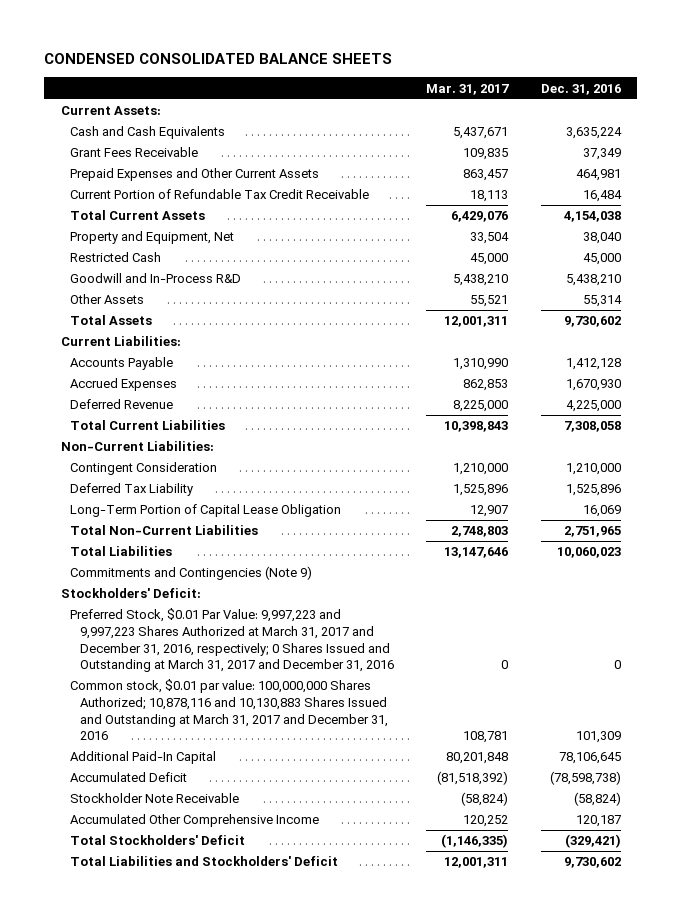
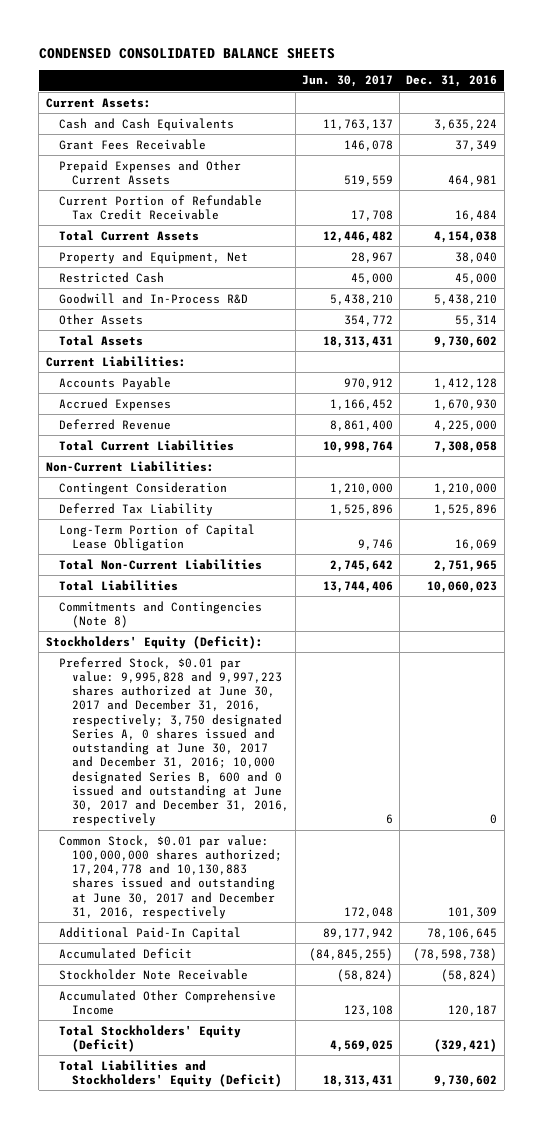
[426,83,510,95] Mar. 31, 2017 -> none
none -> [302,75,394,88] Jun. 30, 2017
[70,566,313,581] Commitments and Contingencies (Note 9) -> [58,600,262,628] Commitments and Contingencies (Note 8)
[60,588,201,599] Stockholders' Deficit: -> [45,635,263,649] Stockholders' Equity (Deficit):
[70,608,394,673] Preferred Stock, $0.01 Par Value: 9,997,223 and 9,997,223 Shares Authorized at March 31, 2017 and December 31, 2016, respectively; 0 Shares Issued and Outstanding at March 31, 2017 and December 31, 2016 -> [58,656,289,827] Preferred Stock, $0.01 par value: 9,995,828 and 9,997,223 shares authorized at June 30, 2017 and December 31, 2016, respectively; 3,750 designated Series A, 0 shares issued and outstanding at June 30, 2017 and December 31, 2016; 10,000 designated Series B, 600 and 0 issued and outstanding at June 30, 2017 and December 31, 2016, respectively
[70,679,388,741] Common stock, $0.01 par value: 100,000,000 Shares Authorized; 10,878,116 and 10,130,883 Shares Issued and Outstanding at March 31, 2017 and December 31, 2016 -> [58,834,282,919] Common Stock, $0.01 par value: 100,000,000 shares authorized; 17,204,778 and 10,130,883 shares issued and outstanding at June 30, 2017 and December 31, 2016, respectively
[70,835,246,846] Total Stockholders' Deficit -> [58,1024,241,1052] Total Stockholders' Equity (Deficit)
[70,856,339,867] Total Liabilities and Stockholders' Deficit -> [58,1059,282,1087] Total Liabilities and Stockholders' Equity (Deficit)

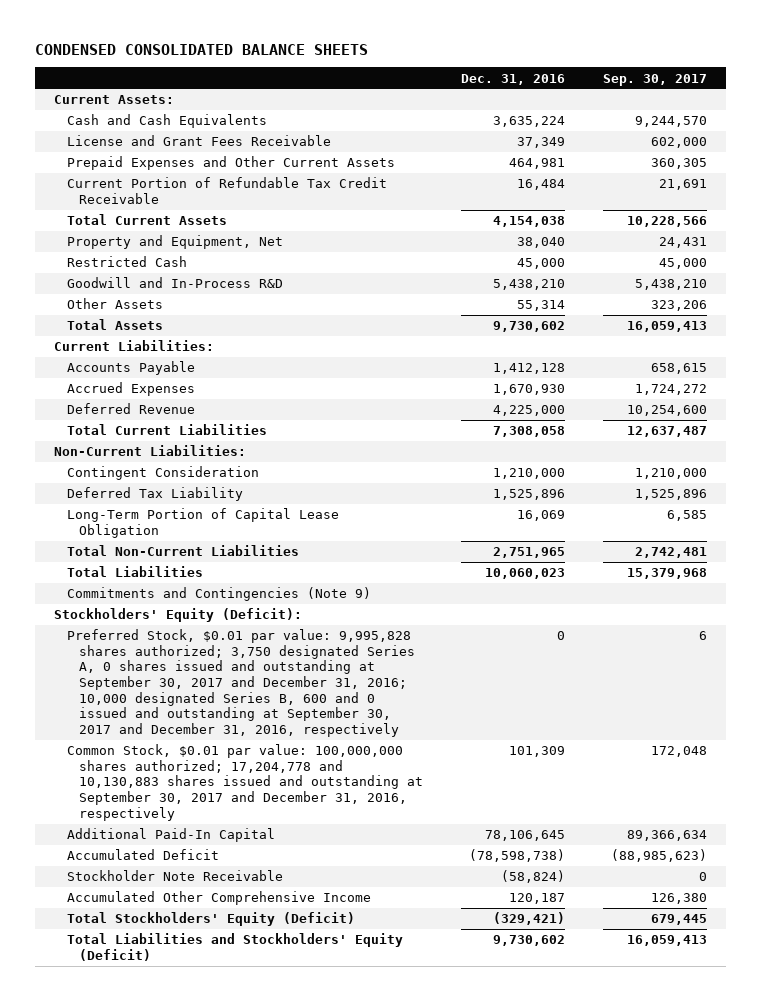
[302,75,394,88] Jun. 30, 2017 -> none
none -> [603,73,708,86] Sep. 30, 2017
[58,138,206,150] Grant Fees Receivable -> [66,135,331,147] License and Grant Fees Receivable
[58,600,262,628] Commitments and Contingencies (Note 8) -> [66,587,371,602] Commitments and Contingencies (Note 9)
[58,656,289,827] Preferred Stock, $0.01 par value: 9,995,828 and 9,997,223 shares authorized at June 30, 2017 and December 31, 2016, respectively; 3,750 designated Series A, 0 shares issued and outstanding at June 30, 2017 and December 31, 2016; 10,000 designated Series B, 600 and 0 issued and outstanding at June 30, 2017 and December 31, 2016, respectively -> [66,629,416,738] Preferred Stock, $0.01 par value: 9,995,828 shares authorized; 3,750 designated Series A, 0 shares issued and outstanding at September 30, 2017 and December 31, 2016; 10,000 designated Series B, 600 and 0 issued and outstanding at September 30, 2017 and December 31, 2016, respectively
[58,834,282,919] Common Stock, $0.01 par value: 100,000,000 shares authorized; 17,204,778 and 10,130,883 shares issued and outstanding at June 30, 2017 and December 31, 2016, respectively -> [66,744,424,821] Common Stock, $0.01 par value: 100,000,000 shares authorized; 17,204,778 and 10,130,883 shares issued and outstanding at September 30, 2017 and December 31, 2016, respectively

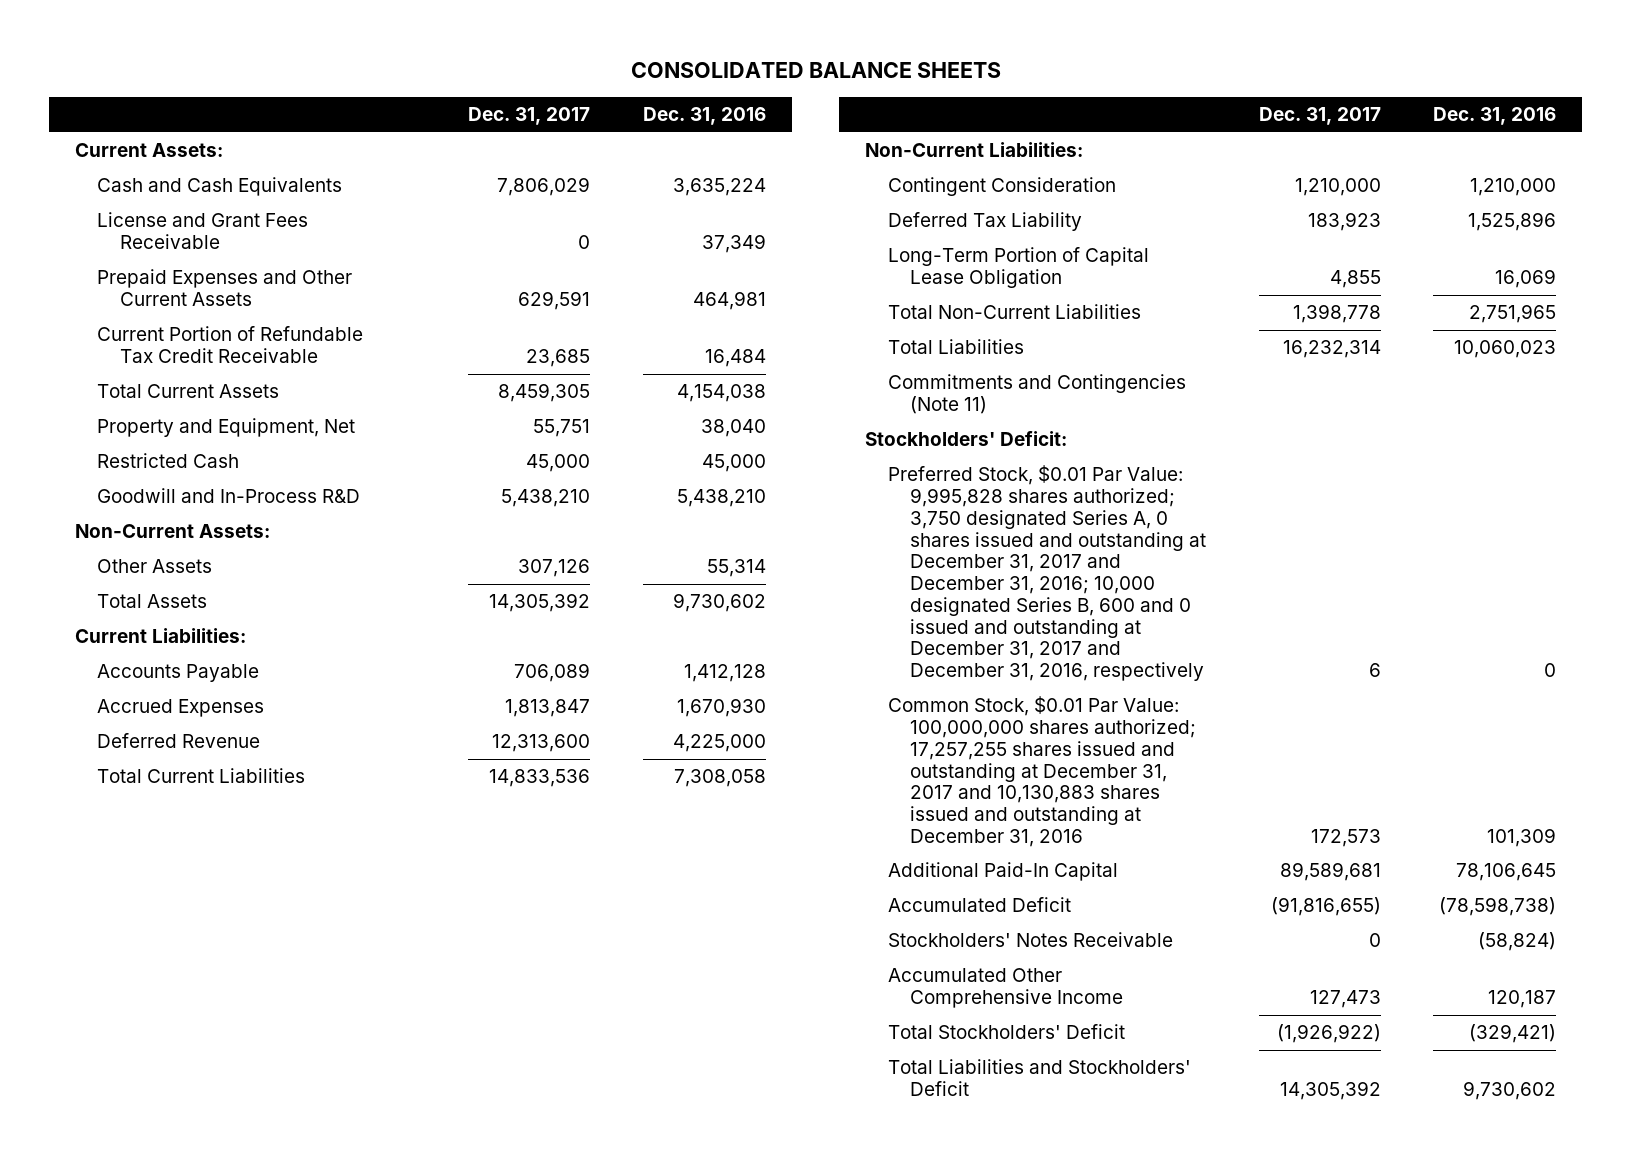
[34,43,368,55] CONDENSED CONSOLIDATED BALANCE SHEETS -> [630,62,1001,79] CONSOLIDATED BALANCE SHEETS
[603,73,708,86] Sep. 30, 2017 -> none
none -> [468,107,591,126] Dec. 31, 2017
none -> [75,524,271,539] Non-Current Assets:
[66,587,371,602] Commitments and Contingencies (Note 9) -> [887,374,1186,415] Commitments and Contingencies (Note 11)
[53,608,302,623] Stockholders' Equity (Deficit): -> [865,431,1068,447] Stockholders' Deficit:
[66,629,416,738] Preferred Stock, $0.01 par value: 9,995,828 shares authorized; 3,750 designated Series A, 0 shares issued and outstanding at September 30, 2017 and December 31, 2016; 10,000 designated Series B, 600 and 0 issued and outstanding at September 30, 2017 and December 31, 2016, respectively -> [887,465,1207,681] Preferred Stock, $0.01 Par Value: 9,995,828 shares authorized; 3,750 designated Series A, 0 shares issued and outstanding at December 31, 2017 and December 31, 2016; 10,000 designated Series B, 600 and 0 issued and outstanding at December 31, 2017 and December 31, 2016, respectively
[66,744,424,821] Common Stock, $0.01 par value: 100,000,000 shares authorized; 17,204,778 and 10,130,883 shares issued and outstanding at September 30, 2017 and December 31, 2016, respectively -> [887,696,1197,847] Common Stock, $0.01 Par Value: 100,000,000 shares authorized; 17,257,255 shares issued and outstanding at December 31, 2017 and 10,130,883 shares issued and outstanding at December 31, 2016
[66,870,283,882] Stockholder Note Receivable -> [887,932,1173,948] Stockholders' Notes Receivable
[66,912,355,927] Total Stockholders' Equity (Deficit) -> [887,1024,1125,1040] Total Stockholders' Deficit
[66,933,403,961] Total Liabilities and Stockholders' Equity (Deficit) -> [887,1059,1191,1097] Total Liabilities and Stockholders' Deficit

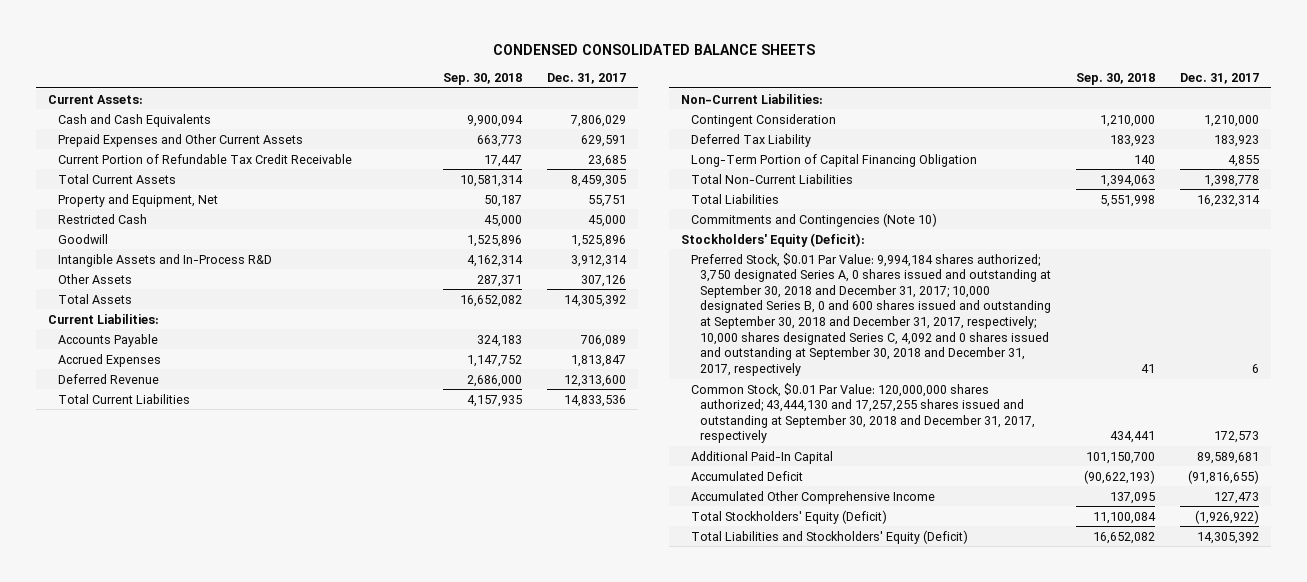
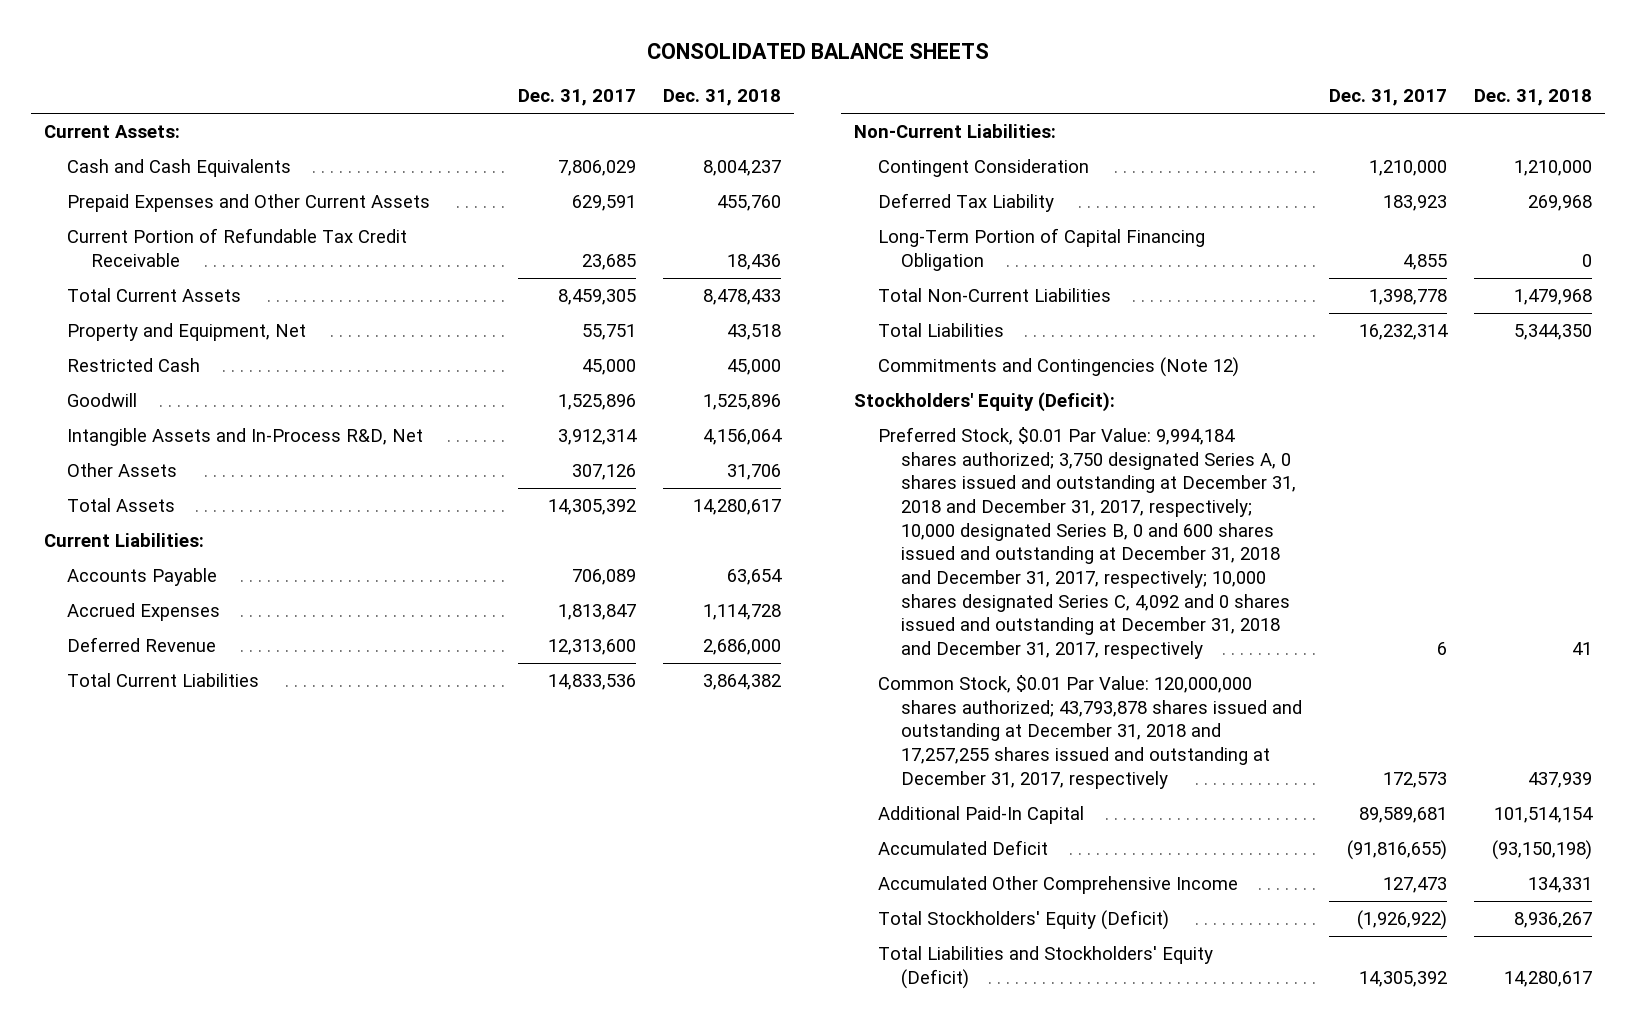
[492,44,815,56] CONDENSED CONSOLIDATED BALANCE SHEETS -> [646,43,989,60] CONSOLIDATED BALANCE SHEETS
[443,72,523,85] Sep. 30, 2018 -> none
none -> [663,89,782,107] Dec. 31, 2018
[57,253,272,267] Intangible Assets and In-Process R&D -> [67,428,424,447] Intangible Assets and In-Process R&D, Net
[690,212,937,227] Commitments and Contingencies (Note 10) -> [877,357,1239,378] Commitments and Contingencies (Note 12)
[690,252,1052,377] Preferred Stock, $0.01 Par Value: 9,994,184 shares authorized; 3,750 designated Series A, 0 shares issued and outstanding at September 30, 2018 and December 31, 2017; 10,000 designated Series B, 0 and 600 shares issued and outstanding at September 30, 2018 and December 31, 2017, respectively; 10,000 shares designated Series C, 4,092 and 0 shares issued and outstanding at September 30, 2018 and December 31, 2017, respectively -> [877,427,1297,659] Preferred Stock, $0.01 Par Value: 9,994,184 shares authorized; 3,750 designated Series A, 0 shares issued and outstanding at December 31, 2018 and December 31, 2017, respectively; 10,000 designated Series B, 0 and 600 shares issued and outstanding at December 31, 2018 and December 31, 2017, respectively; 10,000 shares designated Series C, 4,092 and 0 shares issued and outstanding at December 31, 2018 and December 31, 2017, respectively
[690,382,1036,444] Common Stock, $0.01 Par Value: 120,000,000 shares authorized; 43,444,130 and 17,257,255 shares issued and outstanding at September 30, 2018 and December 31, 2017, respectively -> [877,675,1303,789] Common Stock, $0.01 Par Value: 120,000,000 shares authorized; 43,793,878 shares issued and outstanding at December 31, 2018 and 17,257,255 shares issued and outstanding at December 31, 2017, respectively

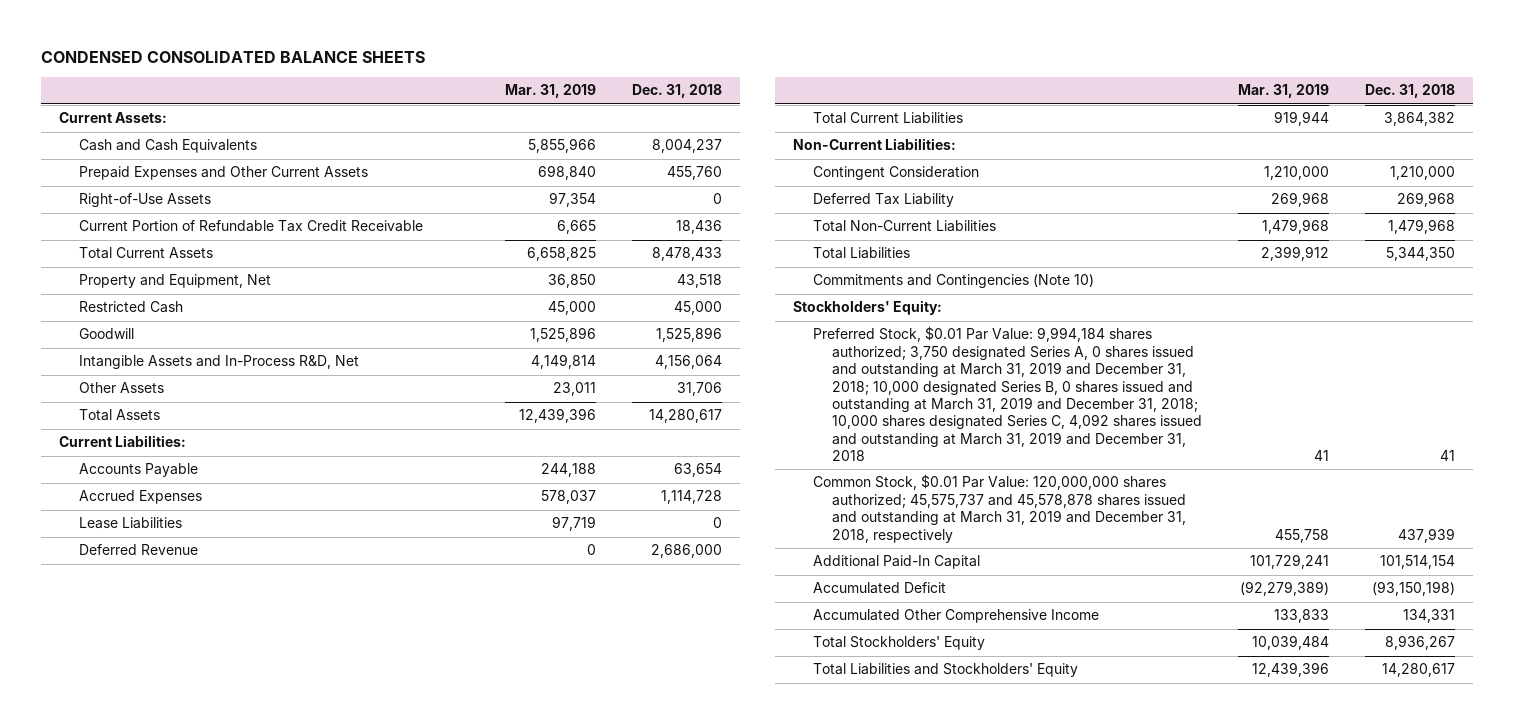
[646,43,989,60] CONSOLIDATED BALANCE SHEETS -> [41,51,426,64] CONDENSED CONSOLIDATED BALANCE SHEETS
[518,89,637,107] Dec. 31, 2017 -> none
none -> [504,84,596,99] Mar. 31, 2019
none -> [79,193,212,208] Right-of-Use Assets
none -> [79,517,183,530] Lease Liabilities
[877,228,1205,271] Long-Term Portion of Capital Financing Obligation -> none
[877,357,1239,378] Commitments and Contingencies (Note 12) -> [812,274,1094,289] Commitments and Contingencies (Note 10)
[854,392,1116,413] Stockholders' Equity (Deficit): -> [792,300,942,316] Stockholders' Equity:
[877,427,1297,659] Preferred Stock, $0.01 Par Value: 9,994,184 shares authorized; 3,750 designated Series A, 0 shares issued and outstanding at December 31, 2018 and December 31, 2017, respectively; 10,000 designated Series B, 0 and 600 shares issued and outstanding at December 31, 2018 and December 31, 2017, respectively; 10,000 shares designated Series C, 4,092 and 0 shares issued and outstanding at December 31, 2018 and December 31, 2017, respectively -> [812,326,1203,462] Preferred Stock, $0.01 Par Value: 9,994,184 shares authorized; 3,750 designated Series A, 0 shares issued and outstanding at March 31, 2019 and December 31, 2018; 10,000 designated Series B, 0 shares issued and outstanding at March 31, 2019 and December 31, 2018; 10,000 shares designated Series C, 4,092 shares issued and outstanding at March 31, 2019 and December 31, 2018
[877,675,1303,789] Common Stock, $0.01 Par Value: 120,000,000 shares authorized; 43,793,878 shares issued and outstanding at December 31, 2018 and 17,257,255 shares issued and outstanding at December 31, 2017, respectively -> [812,474,1187,543] Common Stock, $0.01 Par Value: 120,000,000 shares authorized; 45,575,737 and 45,578,878 shares issued and outstanding at March 31, 2019 and December 31, 2018, respectively
[877,910,1169,931] Total Stockholders' Equity (Deficit) -> [812,636,985,651] Total Stockholders' Equity
[877,946,1213,989] Total Liabilities and Stockholders' Equity (Deficit) -> [812,663,1078,678] Total Liabilities and Stockholders' Equity

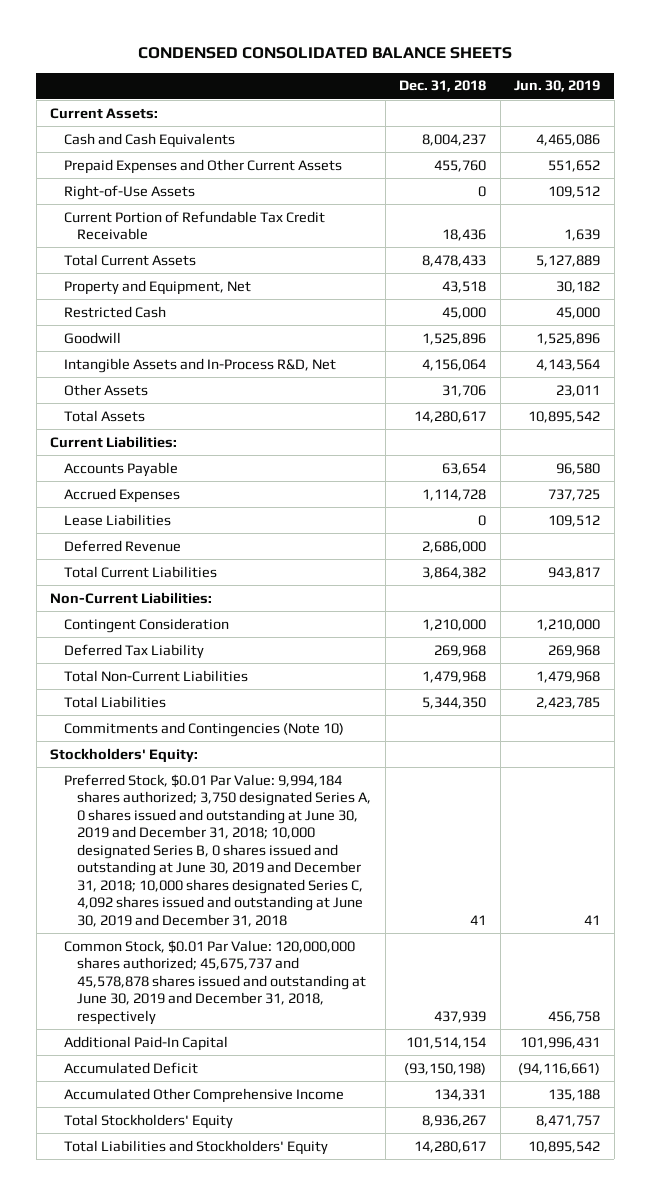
[504,84,596,99] Mar. 31, 2019 -> none
none -> [514,80,601,93] Jun. 30, 2019
[812,326,1203,462] Preferred Stock, $0.01 Par Value: 9,994,184 shares authorized; 3,750 designated Series A, 0 shares issued and outstanding at March 31, 2019 and December 31, 2018; 10,000 designated Series B, 0 shares issued and outstanding at March 31, 2019 and December 31, 2018; 10,000 shares designated Series C, 4,092 shares issued and outstanding at March 31, 2019 and December 31, 2018 -> [63,773,372,927] Preferred Stock, $0.01 Par Value: 9,994,184 shares authorized; 3,750 designated Series A, 0 shares issued and outstanding at June 30, 2019 and December 31, 2018; 10,000 designated Series B, 0 shares issued and outstanding at June 30, 2019 and December 31, 2018; 10,000 shares designated Series C, 4,092 shares issued and outstanding at June 30, 2019 and December 31, 2018
[812,474,1187,543] Common Stock, $0.01 Par Value: 120,000,000 shares authorized; 45,575,737 and 45,578,878 shares issued and outstanding at March 31, 2019 and December 31, 2018, respectively -> [63,939,367,1025] Common Stock, $0.01 Par Value: 120,000,000 shares authorized; 45,675,737 and 45,578,878 shares issued and outstanding at June 30, 2019 and December 31, 2018, respectively

